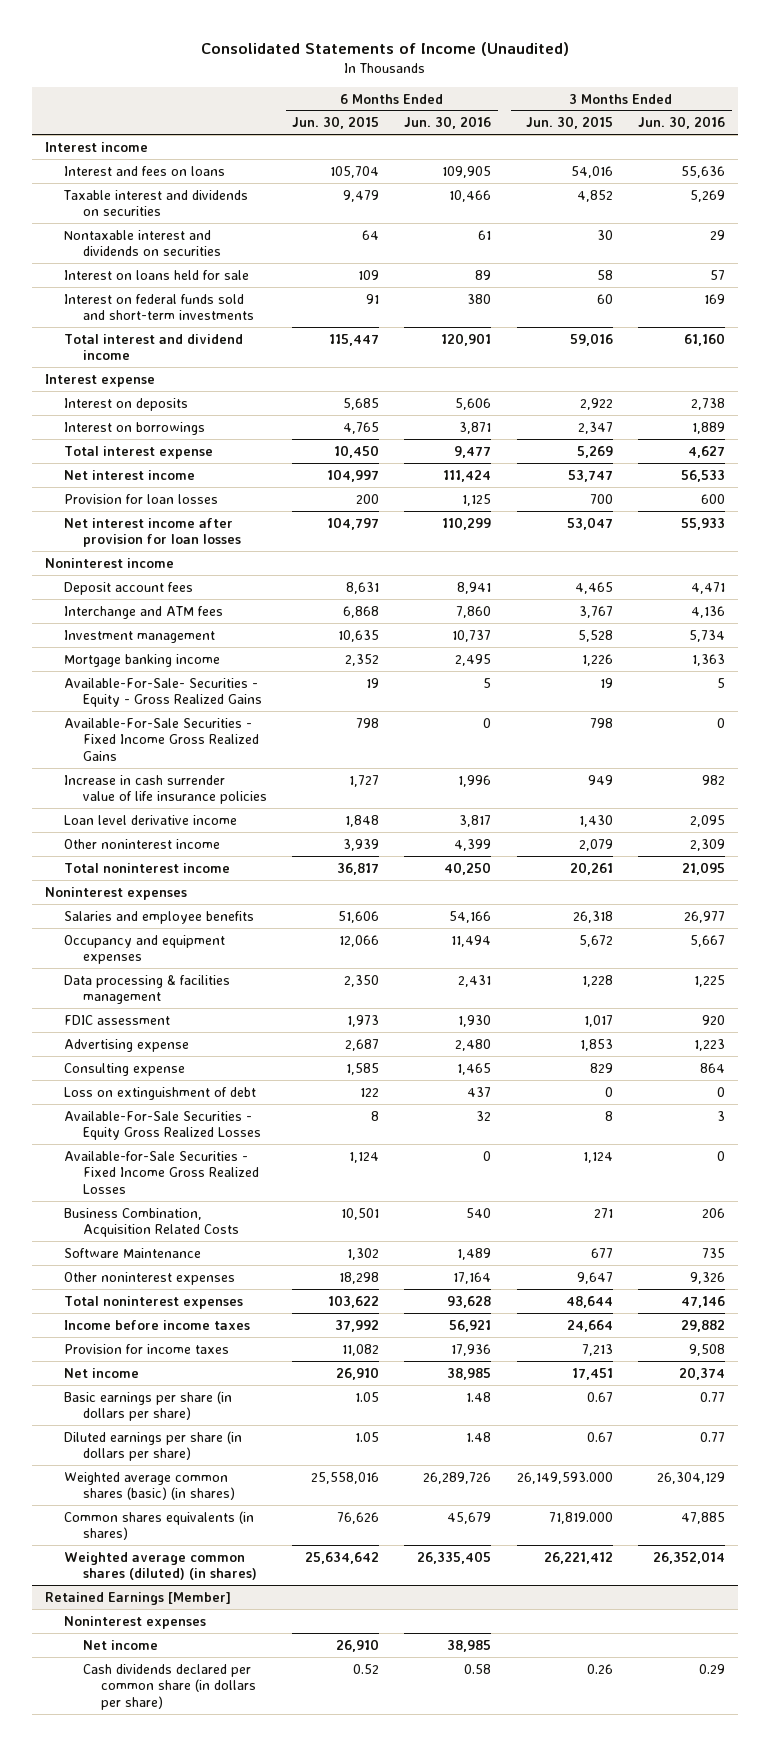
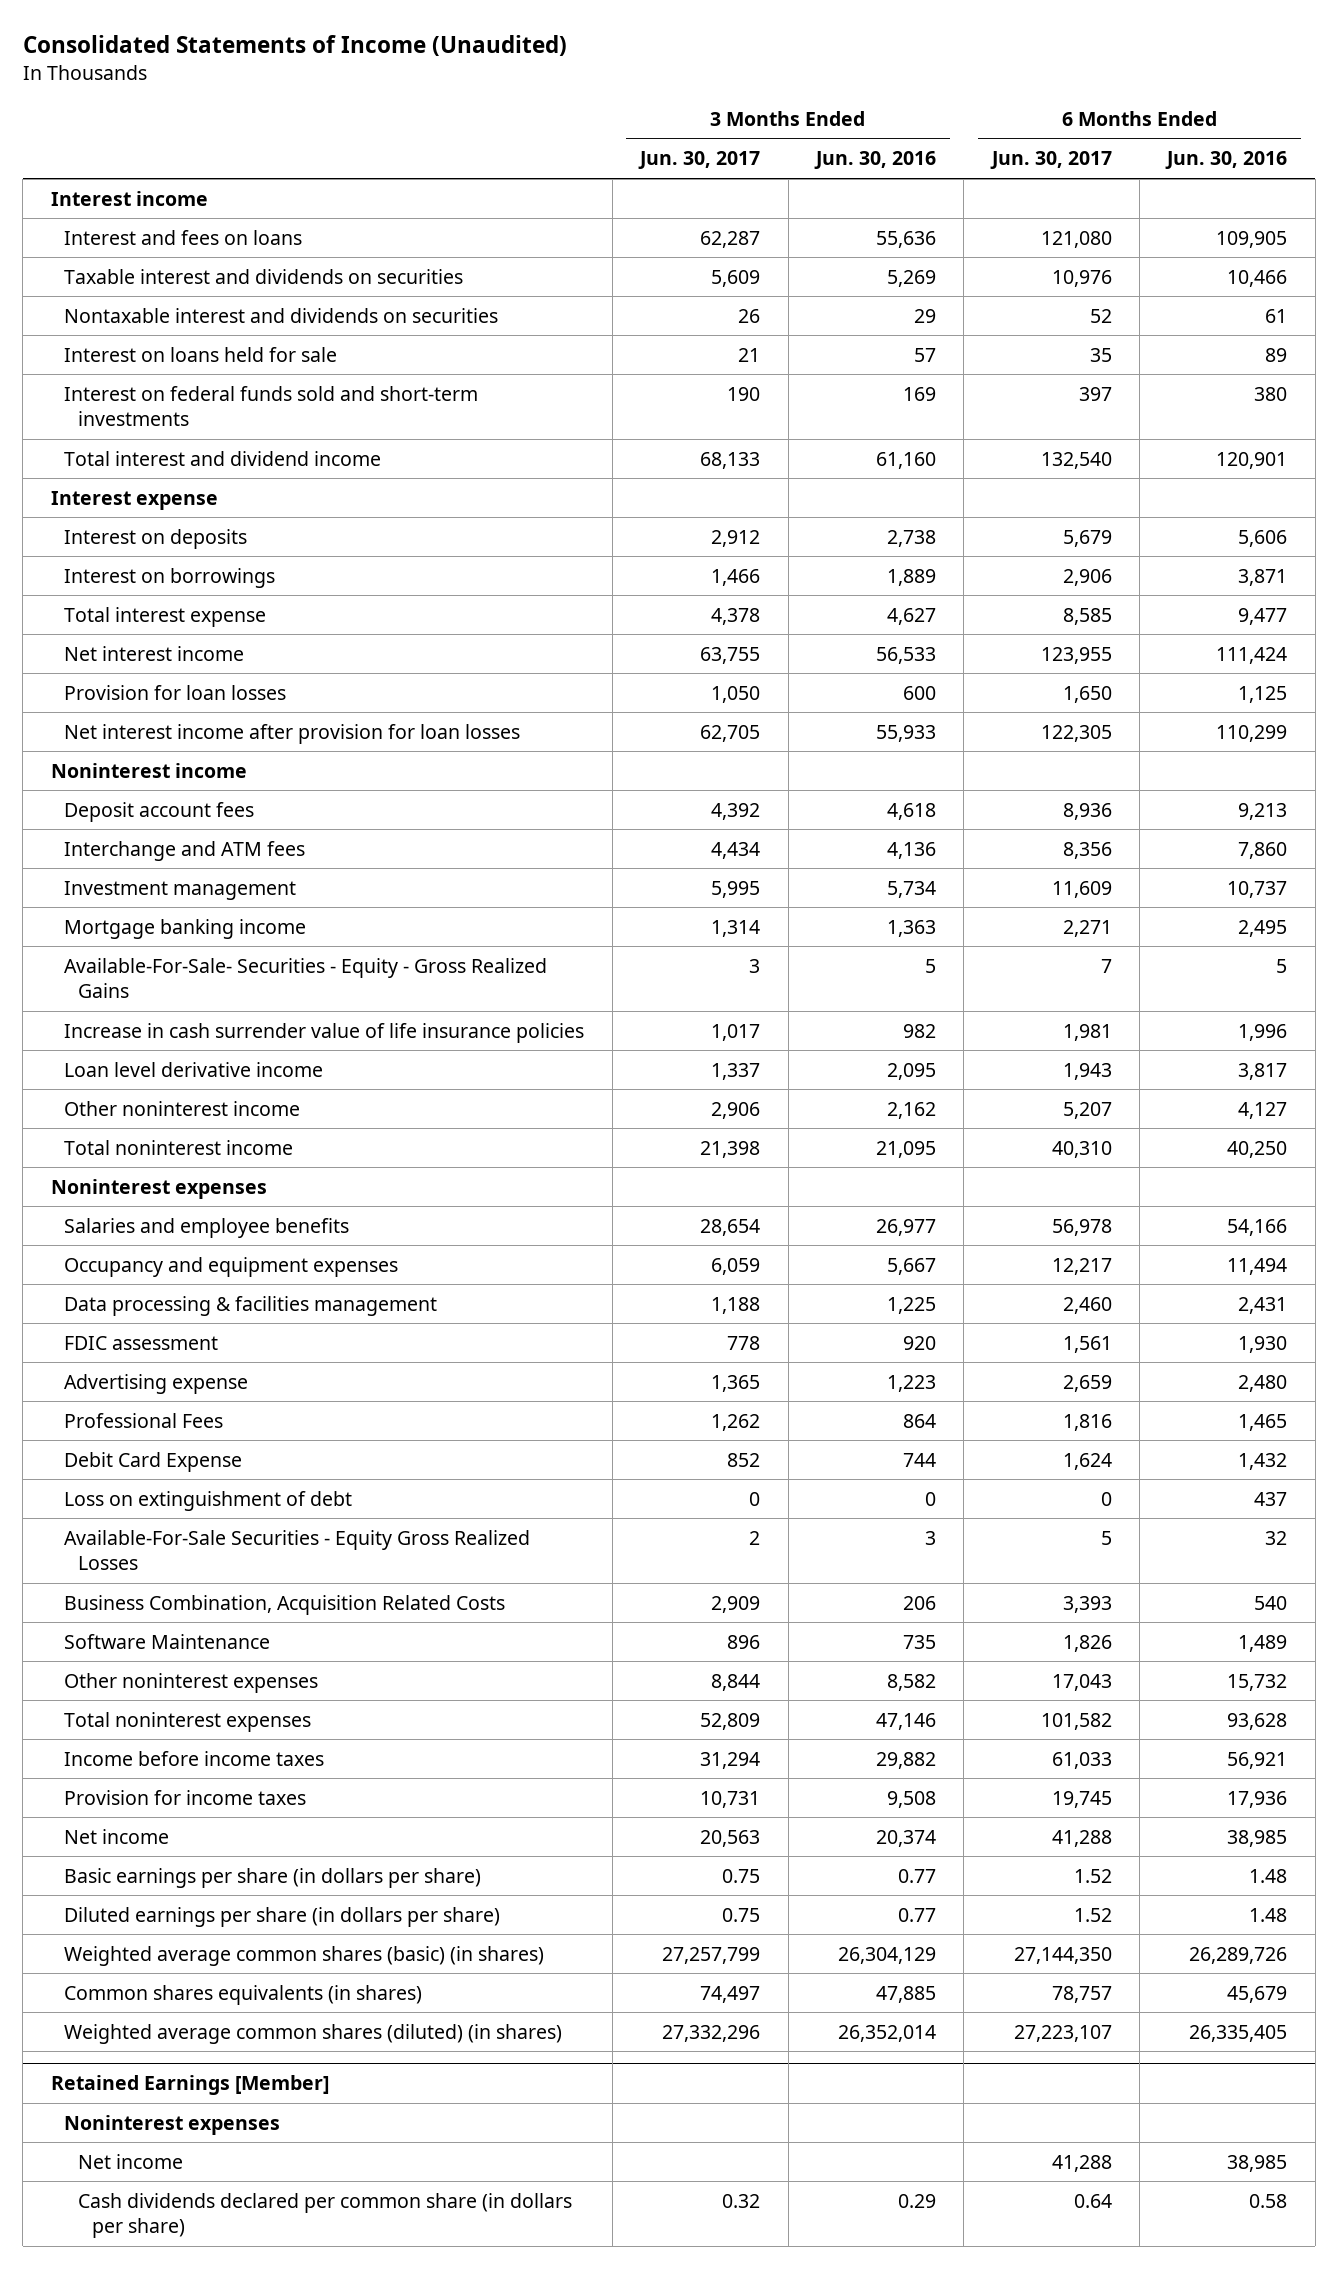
[291,116,379,130] Jun. 30, 2015 -> none
[525,116,613,130] Jun. 30, 2015 -> none
none -> [638,151,761,170] Jun. 30, 2017
none -> [989,151,1112,170] Jun. 30, 2017
[457,581,492,594] 8,941 -> [1238,802,1288,820] 9,213
[691,581,726,594] 4,471 -> [886,802,936,820] 4,618
[63,717,259,761] Available-For-Sale Securities - Fixed Income Gross Realized Gains -> none
[454,838,492,851] 4,399 -> [1238,1101,1288,1119] 4,127
[690,838,726,851] 2,309 -> [886,1101,936,1119] 2,162
[63,1062,185,1076] Consulting expense -> [64,1412,224,1428] Professional Fees
none -> [64,1451,243,1472] Debit Card Expense
[63,1150,259,1194] Available-for-Sale Securities - Fixed Income Gross Realized Losses -> none
[453,1271,492,1284] 17,164 -> [1227,1673,1288,1691] 15,732
[690,1271,726,1284] 9,326 -> [886,1673,936,1691] 8,582

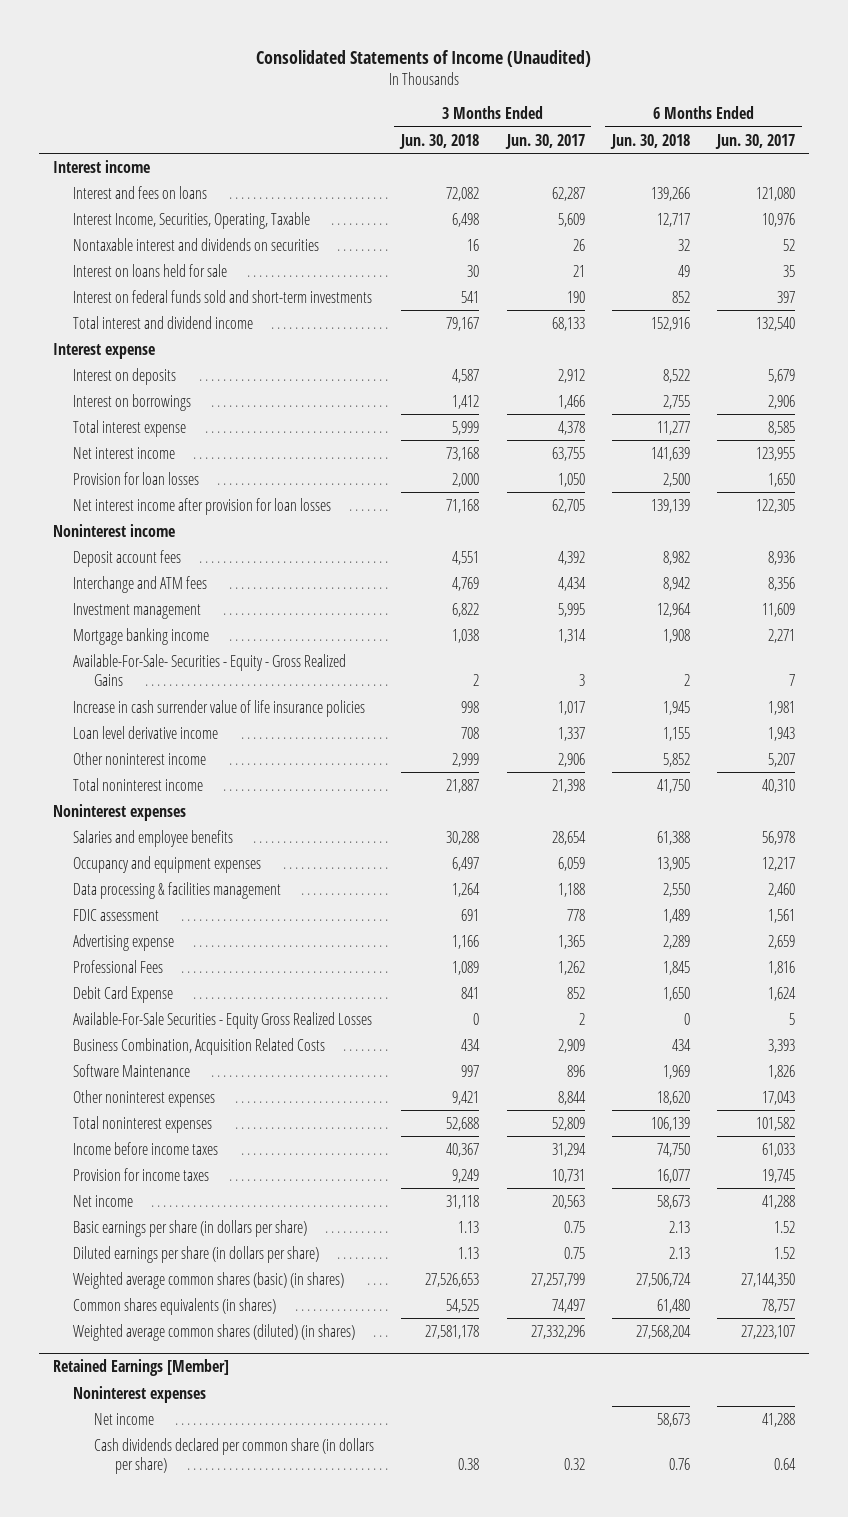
[813,151,936,170] Jun. 30, 2016 -> none
[1165,151,1288,170] Jun. 30, 2016 -> none
none -> [399,133,480,149] Jun. 30, 2018
none -> [609,133,690,149] Jun. 30, 2018
[64,268,464,284] Taxable interest and dividends on securities -> [73,211,311,229] Interest Income, Securities, Operating, Taxable
[64,1490,353,1511] Loss on extinguishment of debt -> none

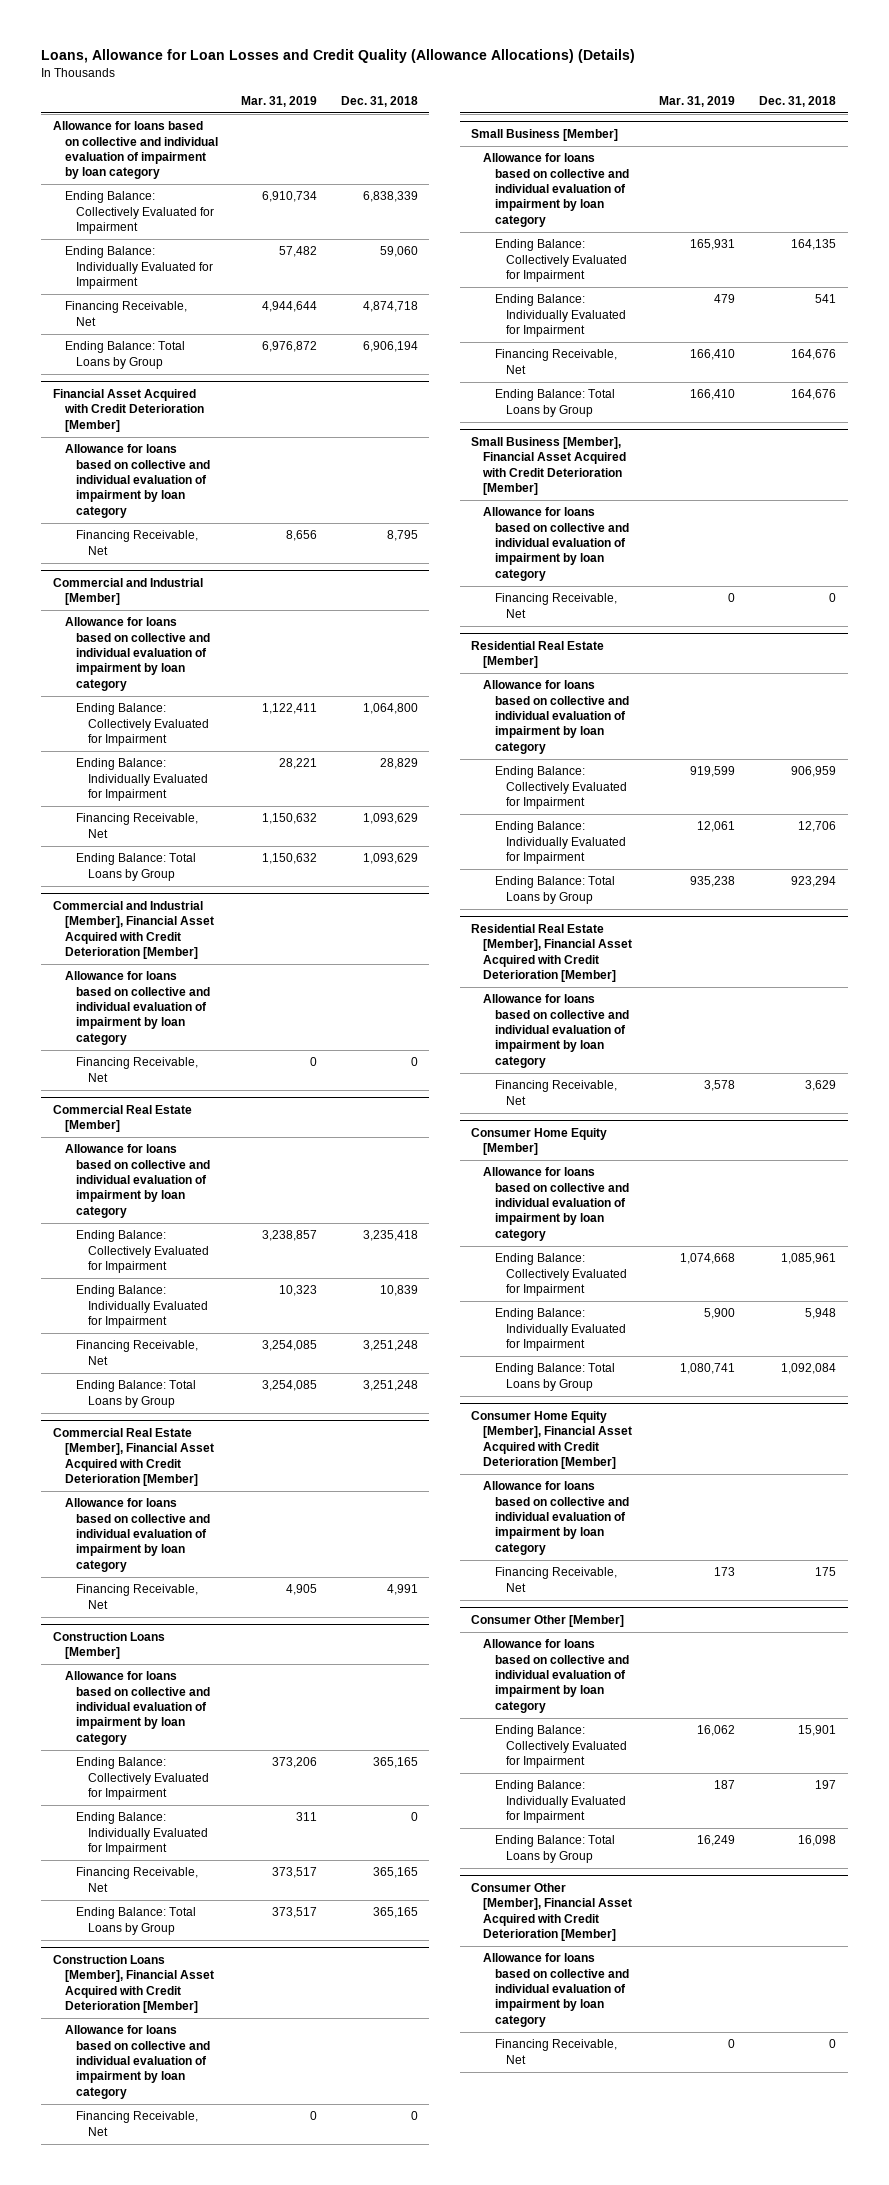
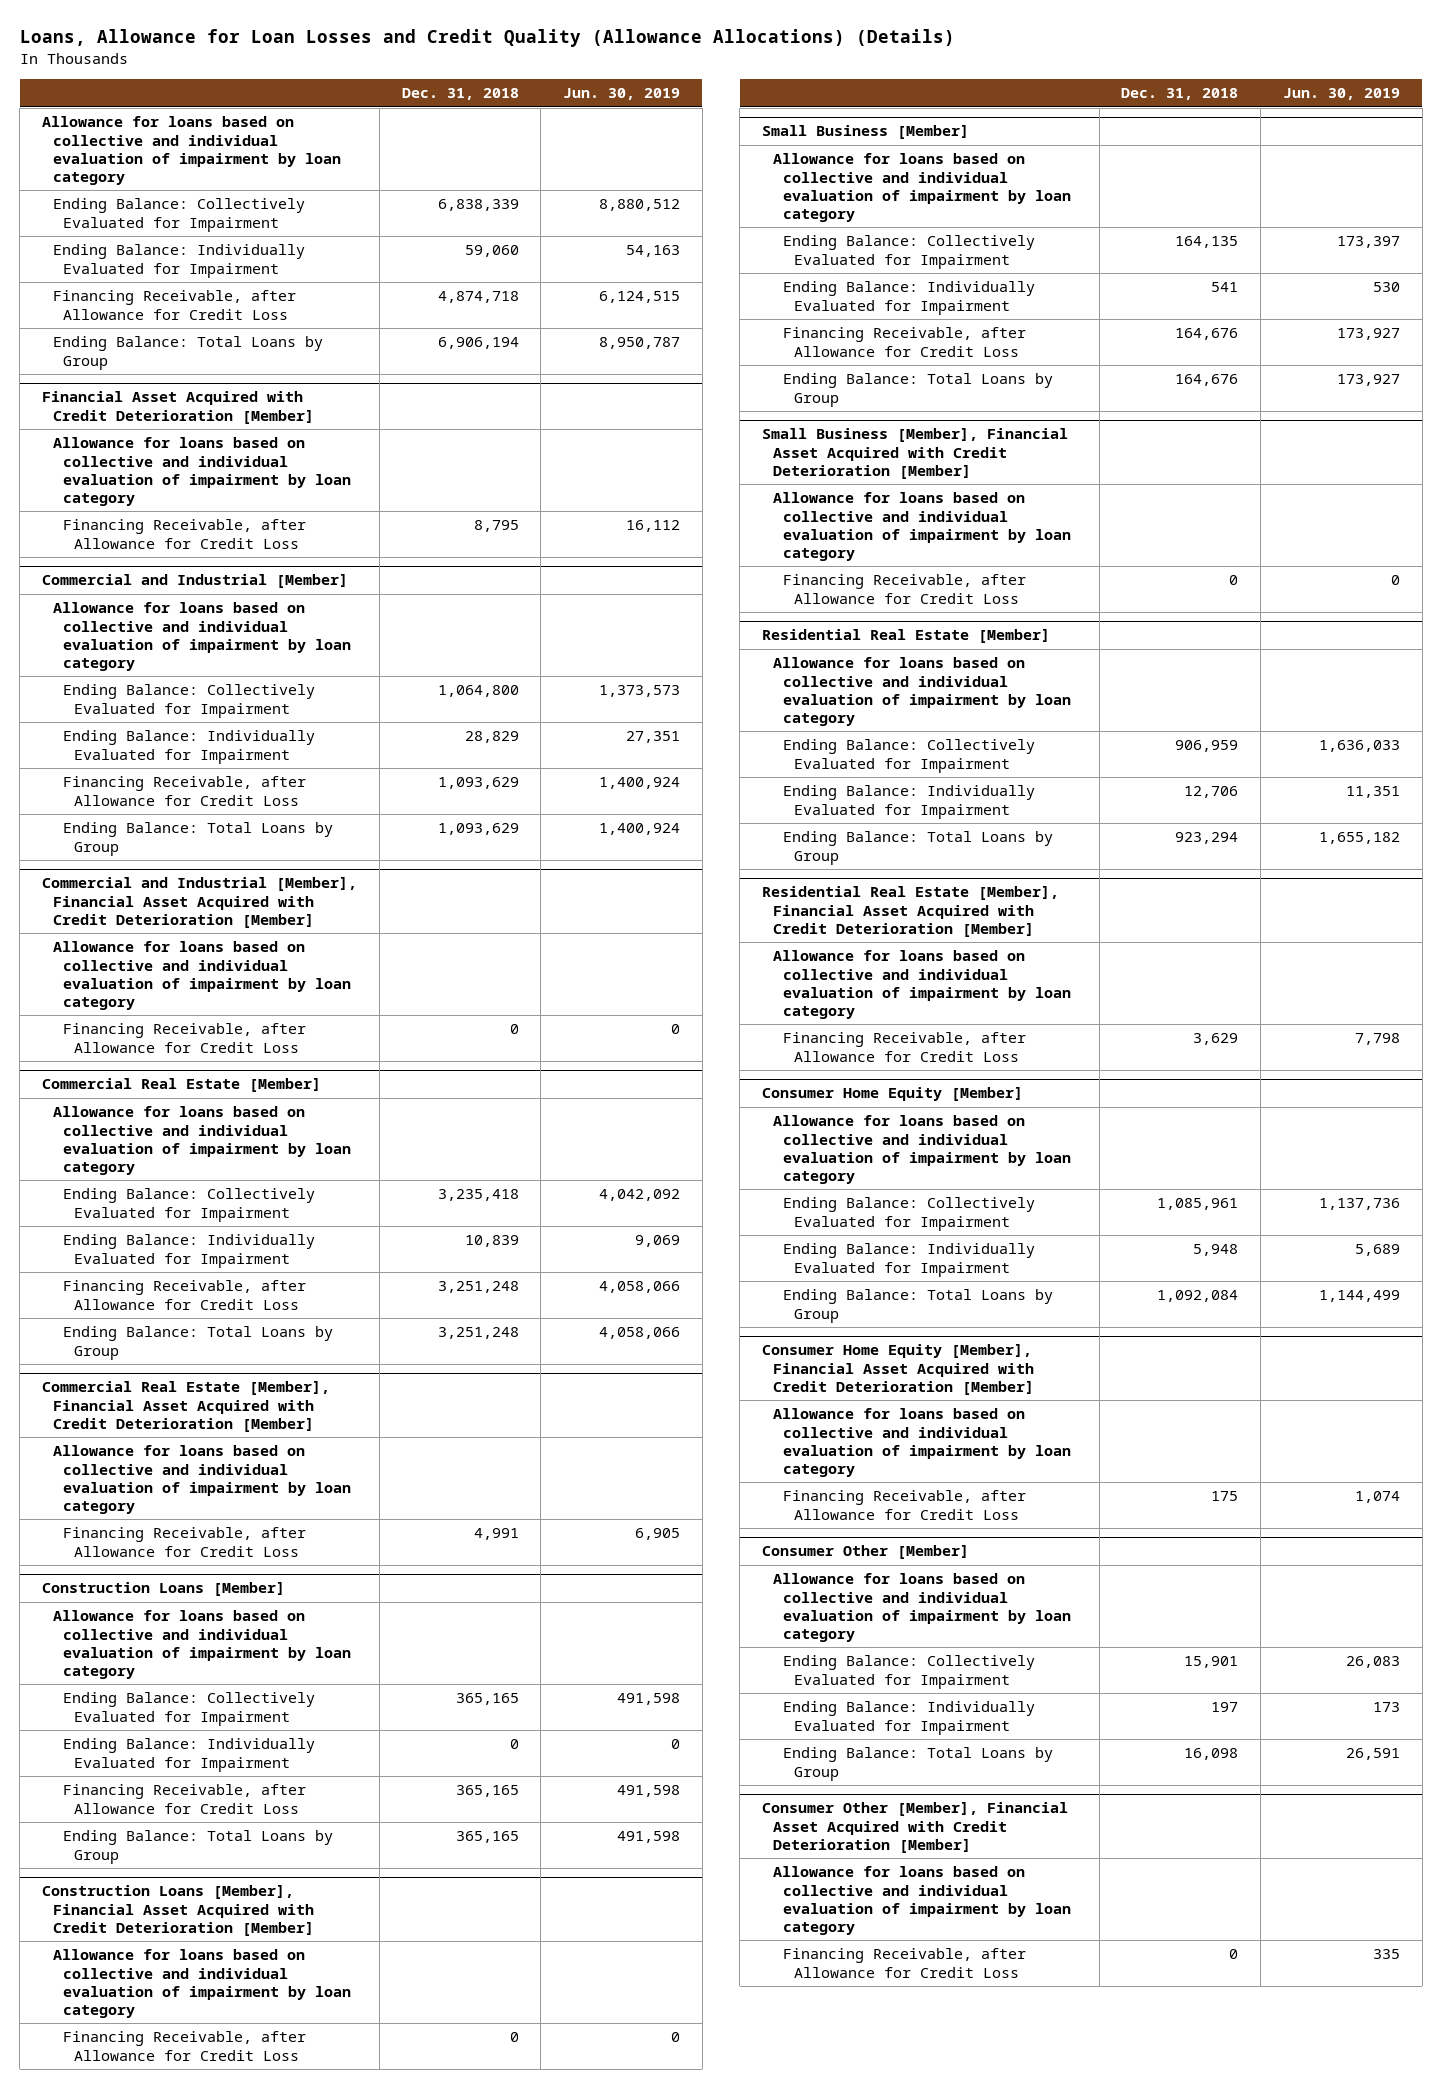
[241,95,318,107] Mar. 31, 2019 -> none
none -> [562,88,680,101] Jun. 30, 2019
[64,301,187,326] Financing Receivable, Net -> [52,290,296,320] Financing Receivable, after Allowance for Credit Loss
[76,530,199,555] Financing Receivable, Net -> [63,519,307,549] Financing Receivable, after Allowance for Credit Loss
[76,813,199,838] Financing Receivable, Net -> [63,776,307,806] Financing Receivable, after Allowance for Credit Loss
[76,1057,199,1082] Financing Receivable, Net -> [63,1023,307,1053] Financing Receivable, after Allowance for Credit Loss
[76,1340,199,1365] Financing Receivable, Net -> [63,1280,307,1310] Financing Receivable, after Allowance for Credit Loss
[76,1584,199,1609] Financing Receivable, Net -> [63,1527,307,1557] Financing Receivable, after Allowance for Credit Loss
[76,1867,199,1892] Financing Receivable, Net -> [63,1784,307,1814] Financing Receivable, after Allowance for Credit Loss
[76,2111,199,2136] Financing Receivable, Net -> [63,2031,307,2061] Financing Receivable, after Allowance for Credit Loss
[494,349,617,374] Financing Receivable, Net -> [783,327,1027,357] Financing Receivable, after Allowance for Credit Loss
[494,593,617,618] Financing Receivable, Net -> [783,574,1027,604] Financing Receivable, after Allowance for Credit Loss
[494,1080,617,1105] Financing Receivable, Net -> [783,1032,1027,1062] Financing Receivable, after Allowance for Credit Loss
[494,1567,617,1592] Financing Receivable, Net -> [783,1490,1027,1520] Financing Receivable, after Allowance for Credit Loss
[494,2039,617,2064] Financing Receivable, Net -> [783,1948,1027,1978] Financing Receivable, after Allowance for Credit Loss

